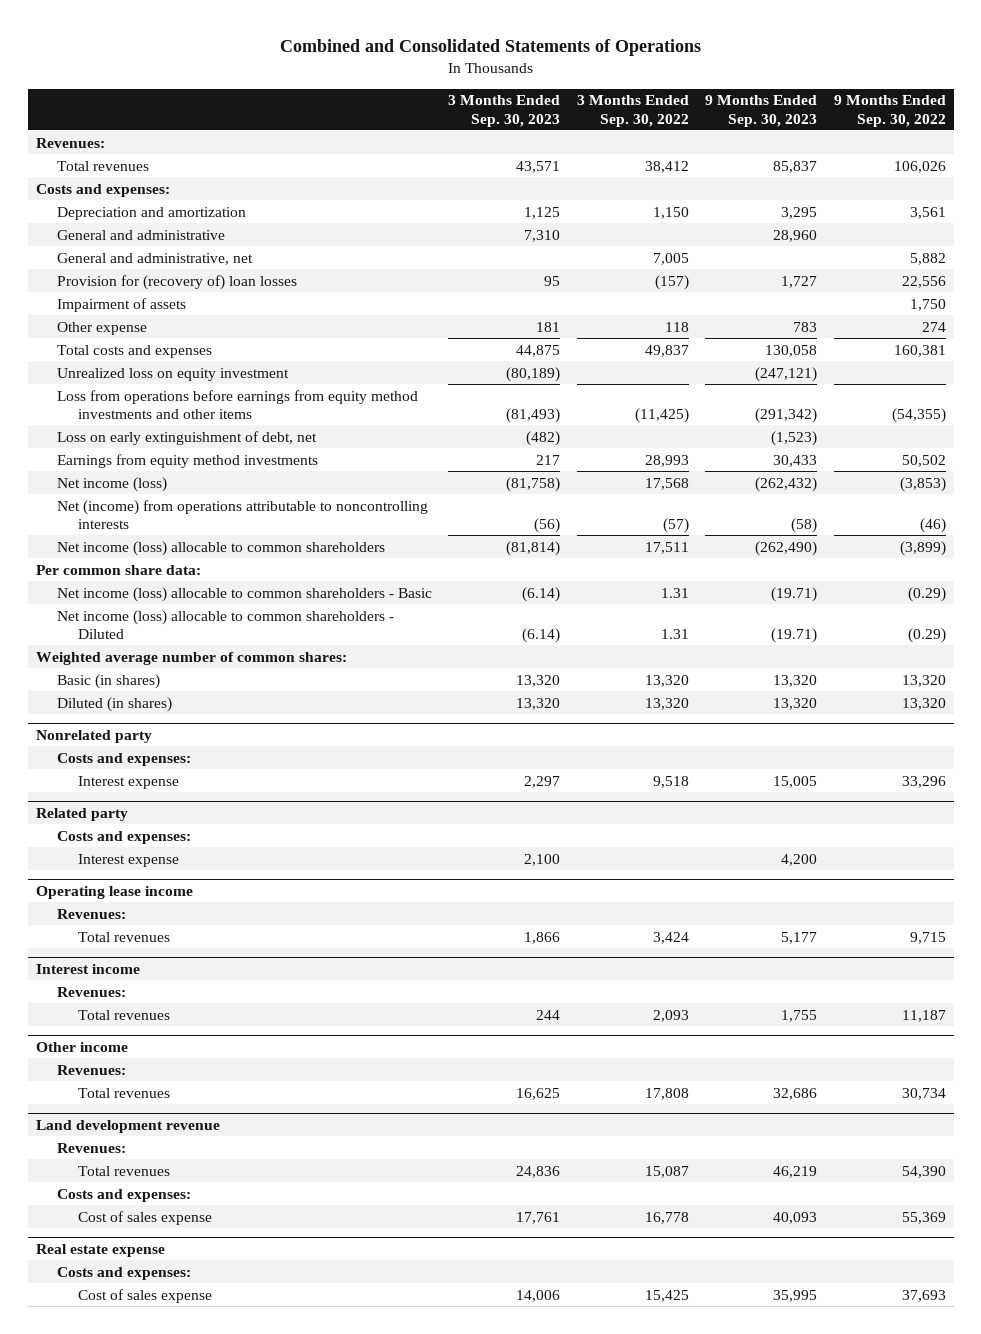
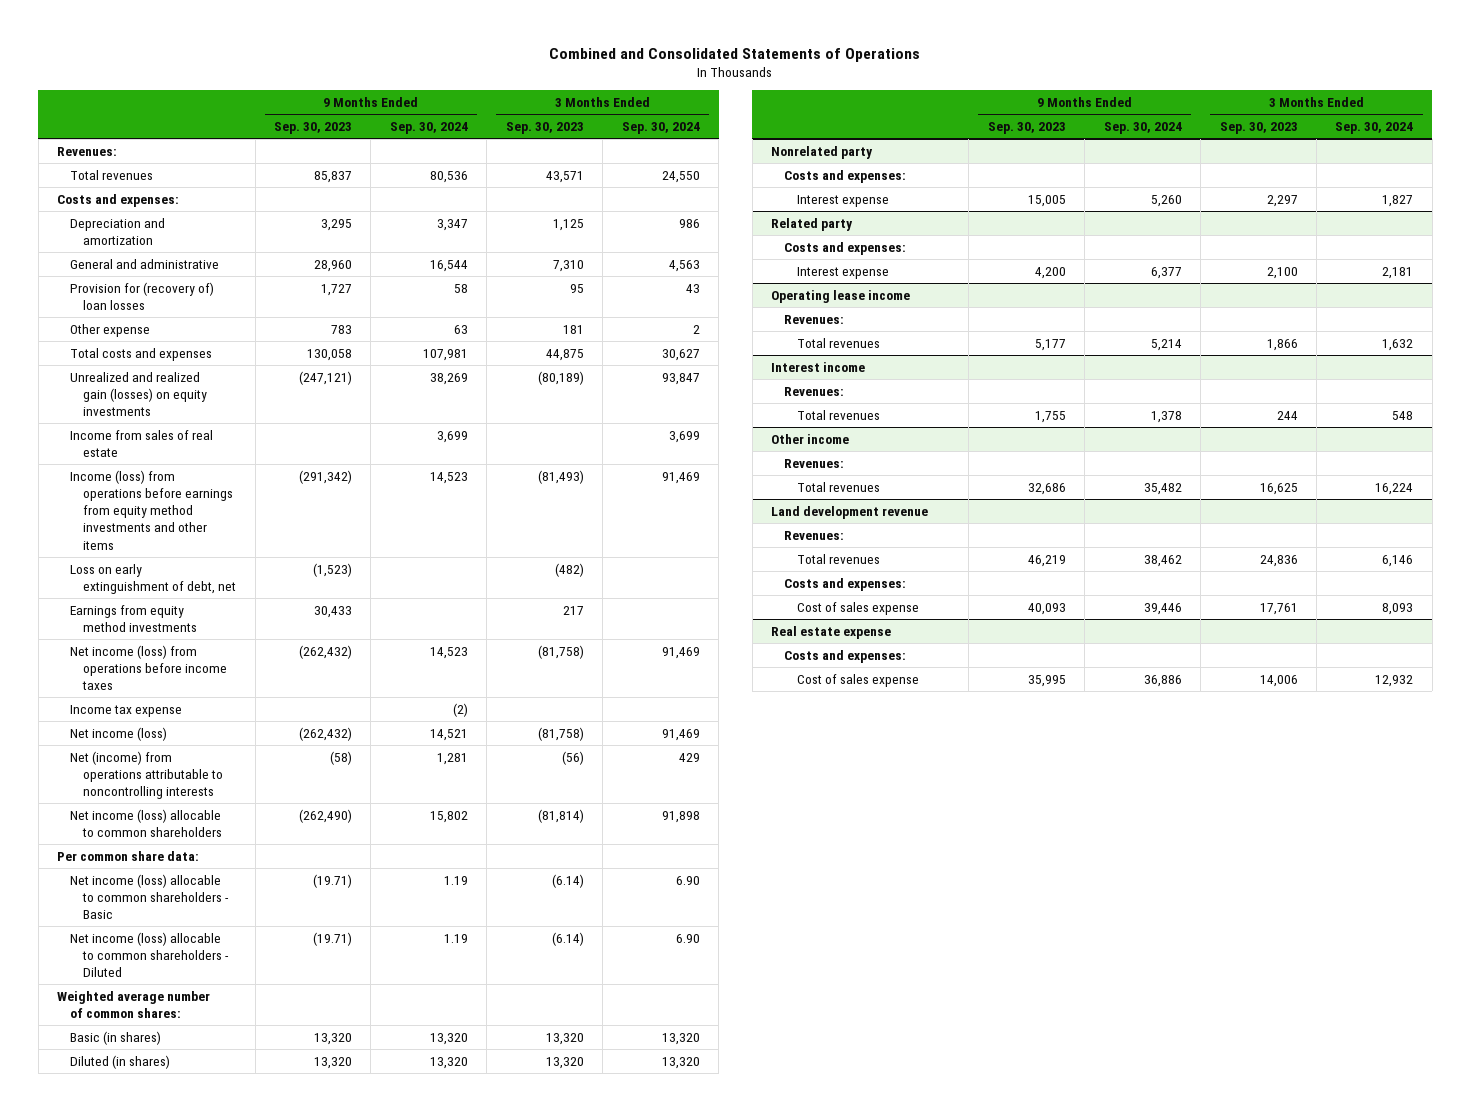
[576,95,689,127] 3 Months Ended Sep. 30, 2022 -> none
[833,95,946,127] 9 Months Ended Sep. 30, 2022 -> none
none -> [389,122,468,135] Sep. 30, 2024
none -> [621,122,700,135] Sep. 30, 2024
[57,252,254,265] General and administrative, net -> none
[57,297,187,312] Impairment of assets -> none
[57,367,290,381] Unrealized loss on equity investment -> [70,371,208,417] Unrealized and realized gain (losses) on equity investments
none -> [70,429,214,457] Income from sales of real estate
[57,389,419,419] Loss from operations before earnings from equity method investments and other items -> [70,469,234,550] Income (loss) from operations before earnings from equity method investments and other items
none -> [70,644,228,691] Net income (loss) from operations before income taxes
none -> [70,704,183,717] Income tax expense

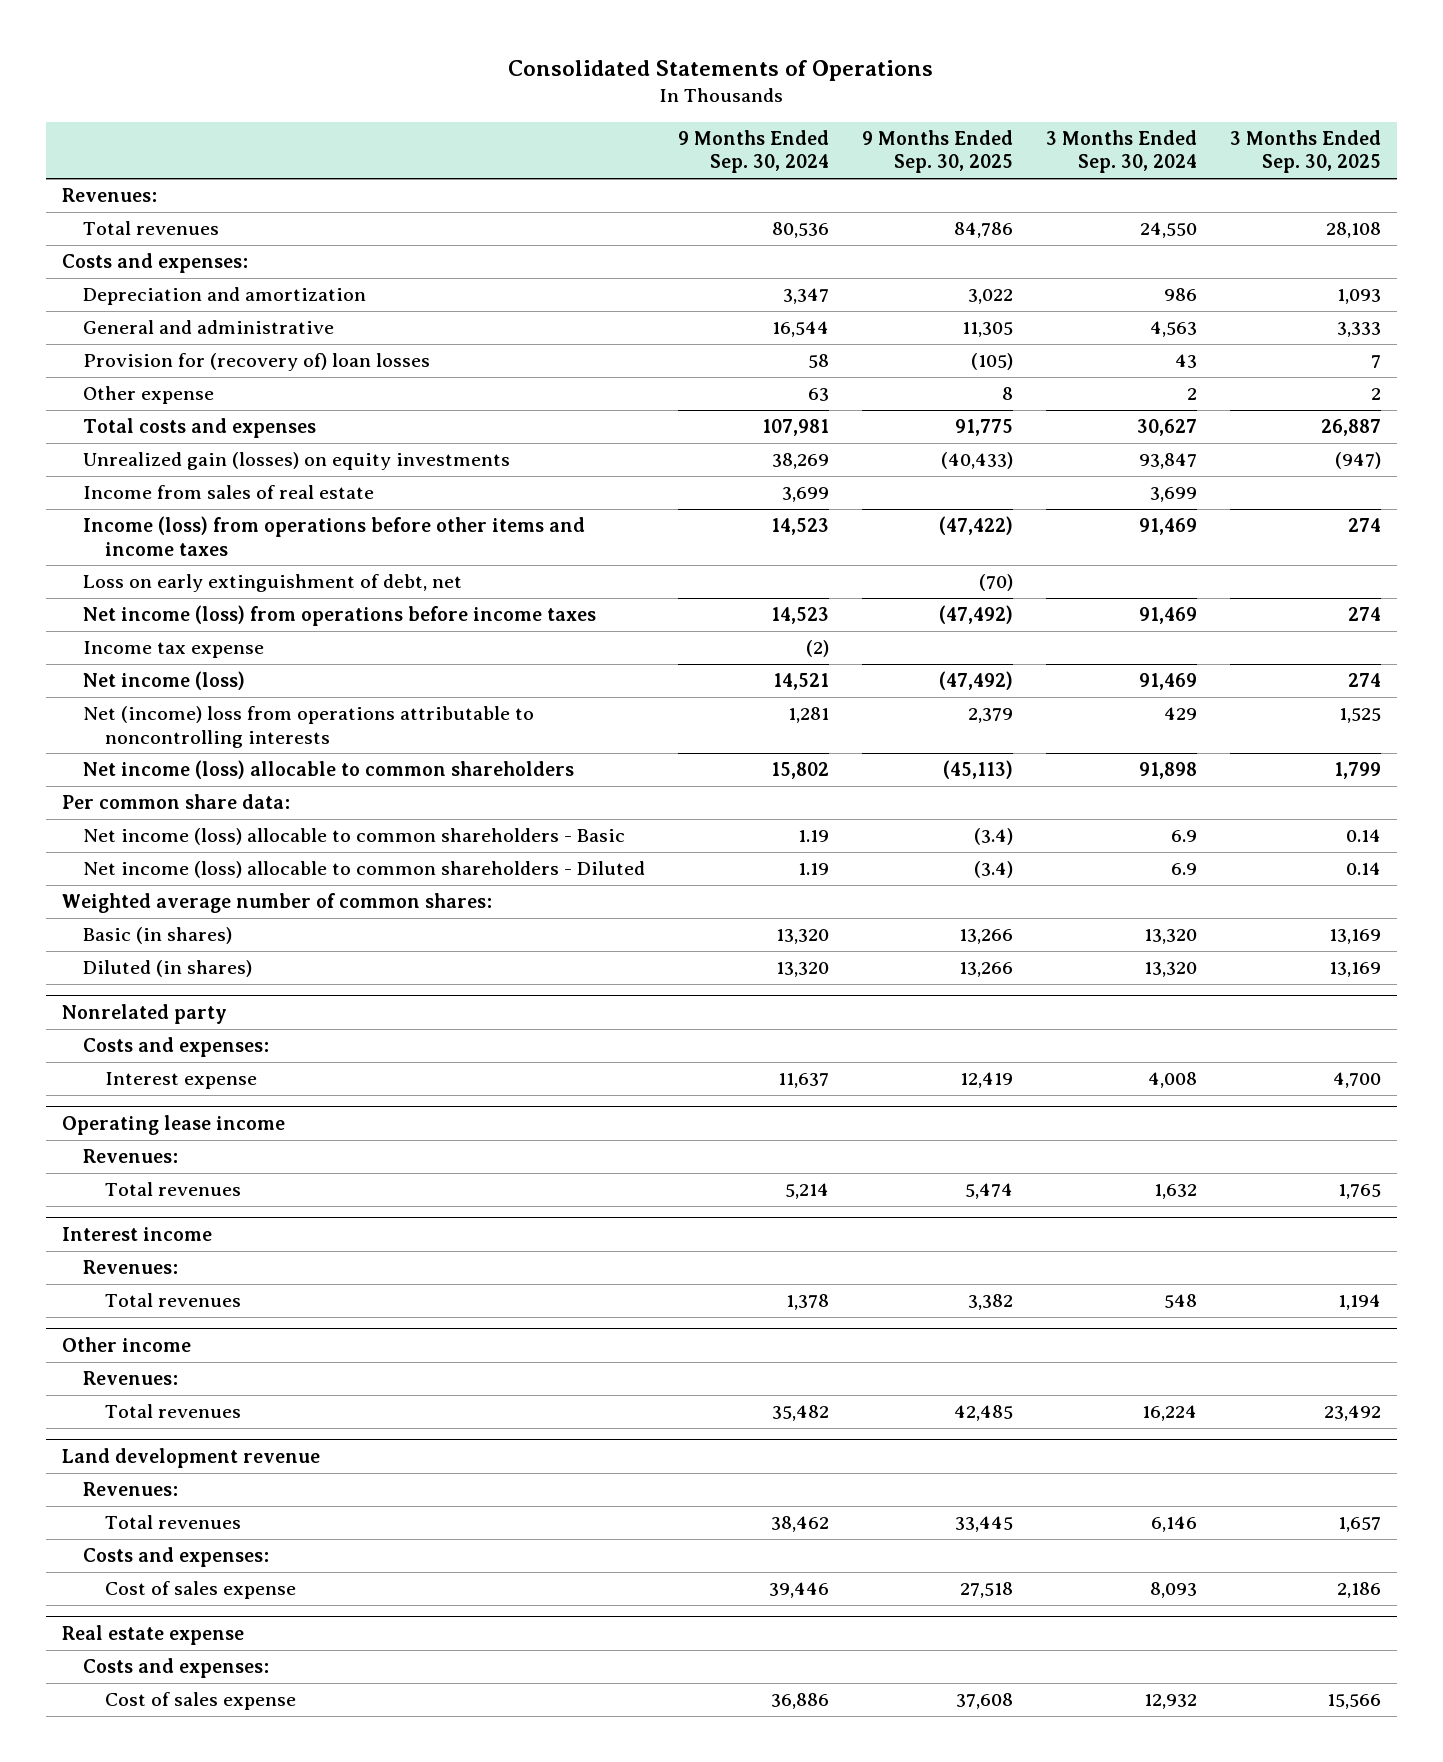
[549,47,921,62] Combined and Consolidated Statements of Operations -> [508,59,934,81] Consolidated Statements of Operations
[274,122,353,135] Sep. 30, 2023 -> none
[505,122,584,135] Sep. 30, 2023 -> none
none -> [862,129,1014,174] 9 Months Ended Sep. 30, 2025
none -> [1229,129,1381,174] 3 Months Ended Sep. 30, 2025
[70,371,208,417] Unrealized and realized gain (losses) on equity investments -> [83,452,511,471] Unrealized gain (losses) on equity investments
[70,469,234,550] Income (loss) from operations before earnings from equity method investments and other items -> [83,516,586,556] Income (loss) from operations before other items and income taxes
[70,604,198,632] Earnings from equity method investments -> none
[70,750,224,800] Net (income) from operations attributable to noncontrolling interests -> [83,706,535,748] Net (income) loss from operations attributable to noncontrolling interests
[675,875,700,885] 6.90 -> [1171,830,1198,843] 6.9
[675,933,700,943] 6.90 -> [1171,863,1198,876] 6.9
[770,217,853,231] Related party -> none
[783,241,906,255] Costs and expenses: -> none
[797,266,890,279] Interest expense -> none
[1150,194,1182,207] 5,260 -> [778,1073,830,1089] 11,637
[1382,194,1414,207] 1,827 -> [1148,1072,1198,1089] 4,008

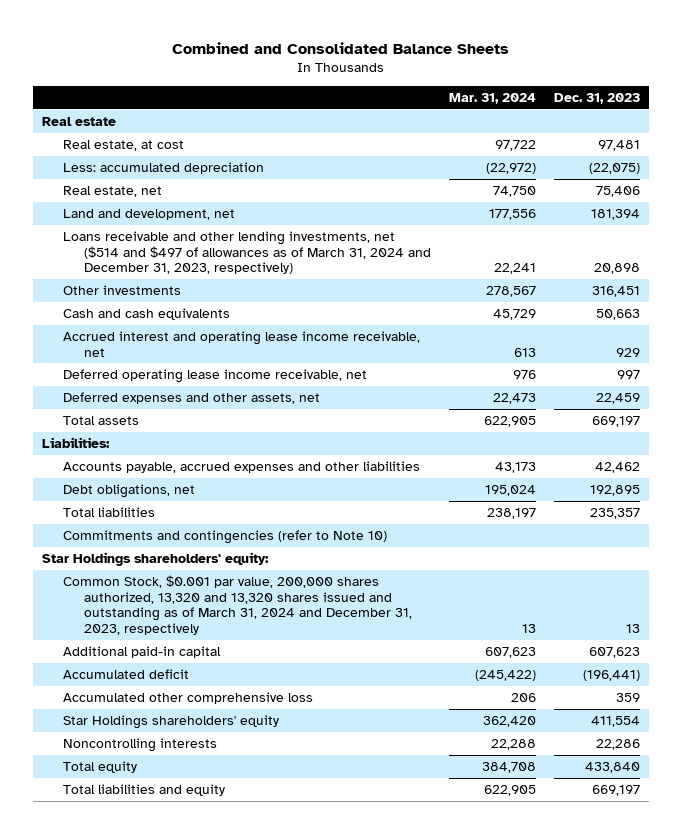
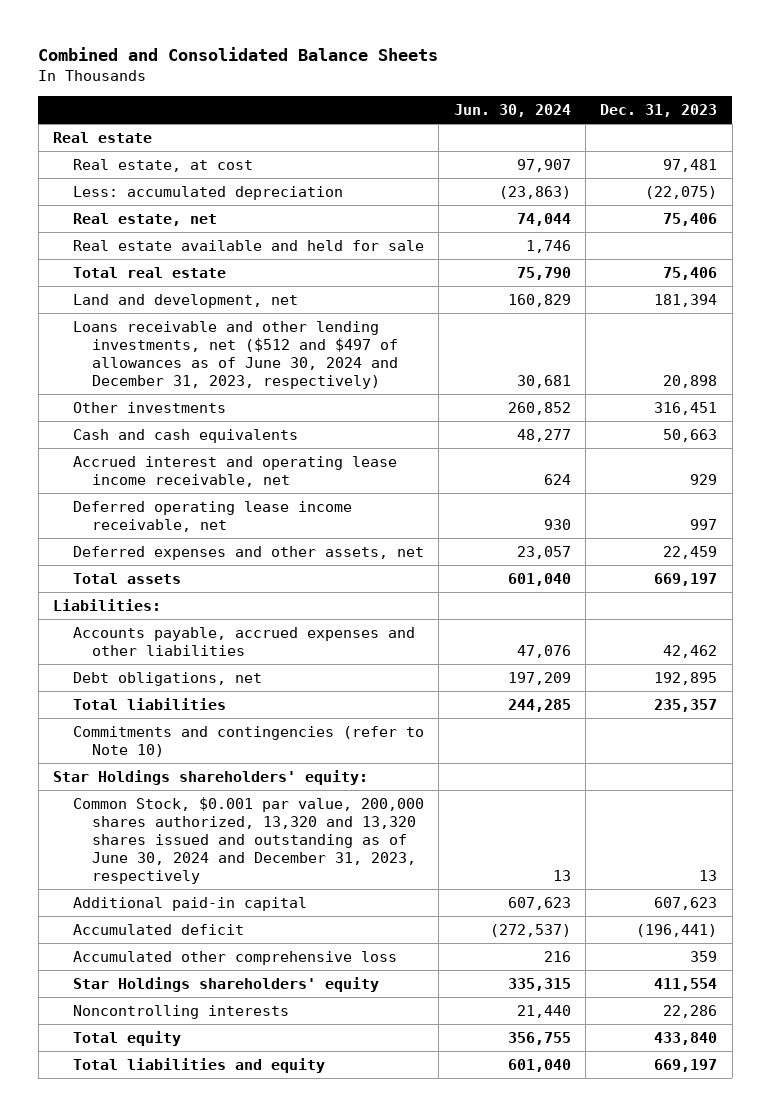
[449,92,537,104] Mar. 31, 2024 -> none
none -> [453,104,571,118] Jun. 30, 2024
none -> [72,239,424,251] Real estate available and held for sale
none -> [72,266,226,278] Total real estate
[63,230,432,275] Loans receivable and other lending investments, net ($514 and $497 of allowances as of March 31, 2024 and December 31, 2023, respectively) -> [72,320,399,389] Loans receivable and other lending investments, net ($512 and $497 of allowances as of June 30, 2024 and December 31, 2023, respectively)
[63,574,413,636] Common Stock, $0.001 par value, 200,000 shares authorized, 13,320 and 13,320 shares issued and outstanding as of March 31, 2024 and December 31, 2023, respectively -> [72,796,424,884] Common Stock, $0.001 par value, 200,000 shares authorized, 13,320 and 13,320 shares issued and outstanding as of June 30, 2024 and December 31, 2023, respectively

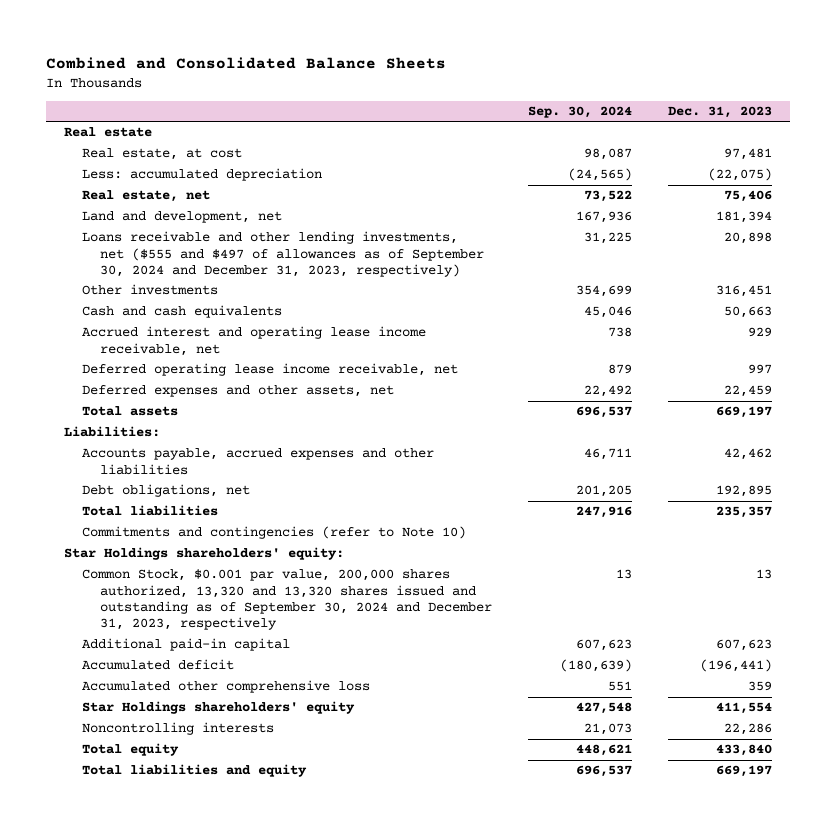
[453,104,571,118] Jun. 30, 2024 -> none
none -> [528,106,633,119] Sep. 30, 2024
[72,239,424,251] Real estate available and held for sale -> none
[72,266,226,278] Total real estate -> none
[72,320,399,389] Loans receivable and other lending investments, net ($512 and $497 of allowances as of June 30, 2024 and December 31, 2023, respectively) -> [82,231,485,278] Loans receivable and other lending investments, net ($555 and $497 of allowances as of September 30, 2024 and December 31, 2023, respectively)
[72,796,424,884] Common Stock, $0.001 par value, 200,000 shares authorized, 13,320 and 13,320 shares issued and outstanding as of June 30, 2024 and December 31, 2023, respectively -> [82,569,493,631] Common Stock, $0.001 par value, 200,000 shares authorized, 13,320 and 13,320 shares issued and outstanding as of September 30, 2024 and December 31, 2023, respectively

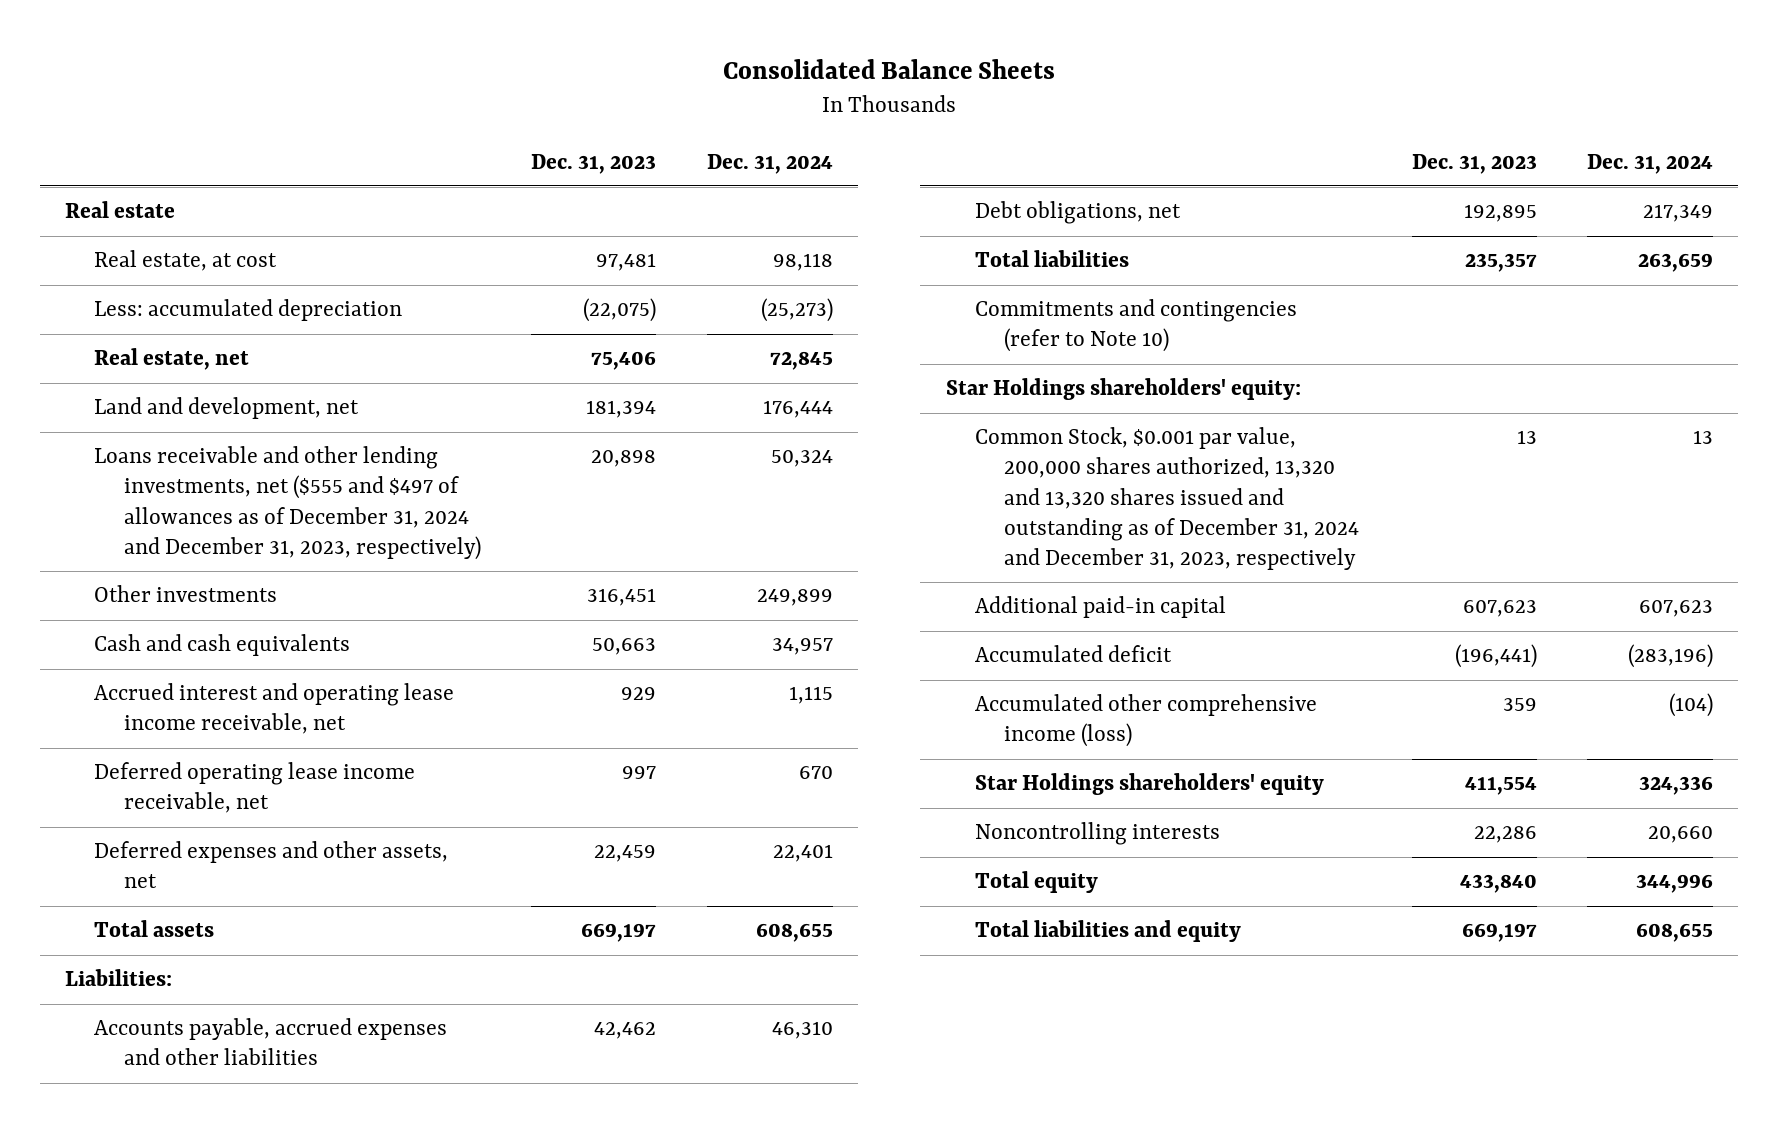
[46,56,447,69] Combined and Consolidated Balance Sheets -> [723,58,1056,79] Consolidated Balance Sheets
[528,106,633,119] Sep. 30, 2024 -> none
none -> [706,153,833,174] Dec. 31, 2024
[82,231,485,278] Loans receivable and other lending investments, net ($555 and $497 of allowances as of September 30, 2024 and December 31, 2023, respectively) -> [94,446,481,560] Loans receivable and other lending investments, net ($555 and $497 of allowances as of December 31, 2024 and December 31, 2023, respectively)
[82,569,493,631] Common Stock, $0.001 par value, 200,000 shares authorized, 13,320 and 13,320 shares issued and outstanding as of September 30, 2024 and December 31, 2023, respectively -> [974,427,1360,570] Common Stock, $0.001 par value, 200,000 shares authorized, 13,320 and 13,320 shares issued and outstanding as of December 31, 2024 and December 31, 2023, respectively
[82,680,371,694] Accumulated other comprehensive loss -> [974,694,1317,748] Accumulated other comprehensive income (loss)

